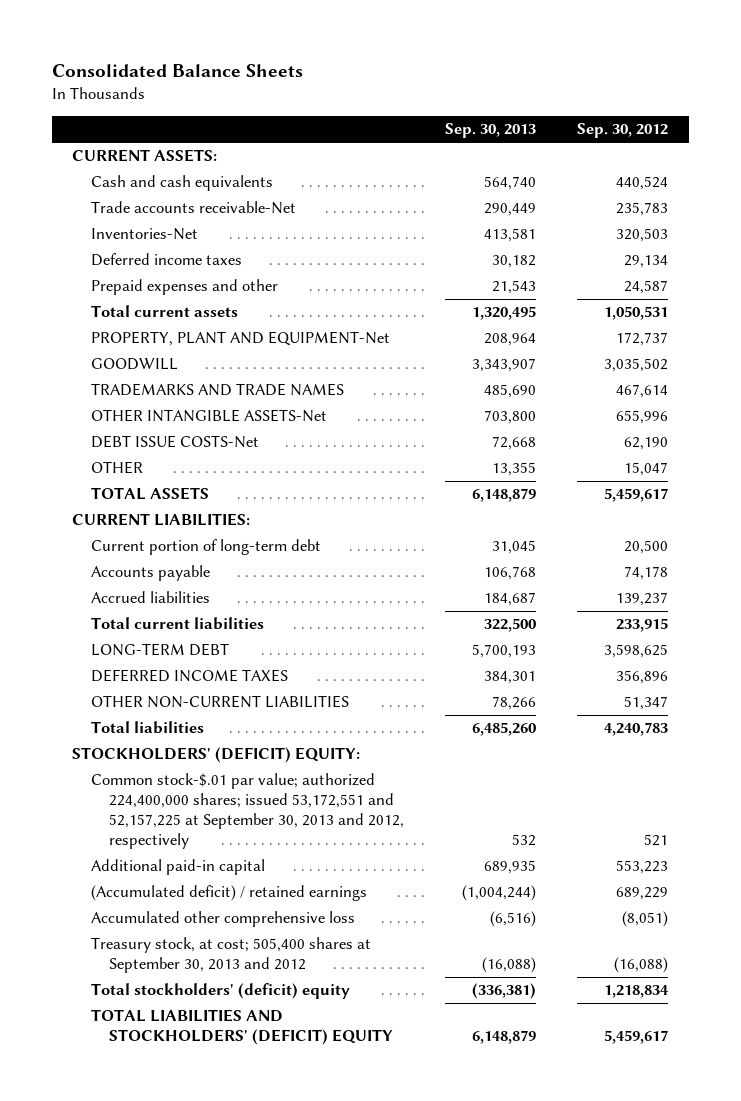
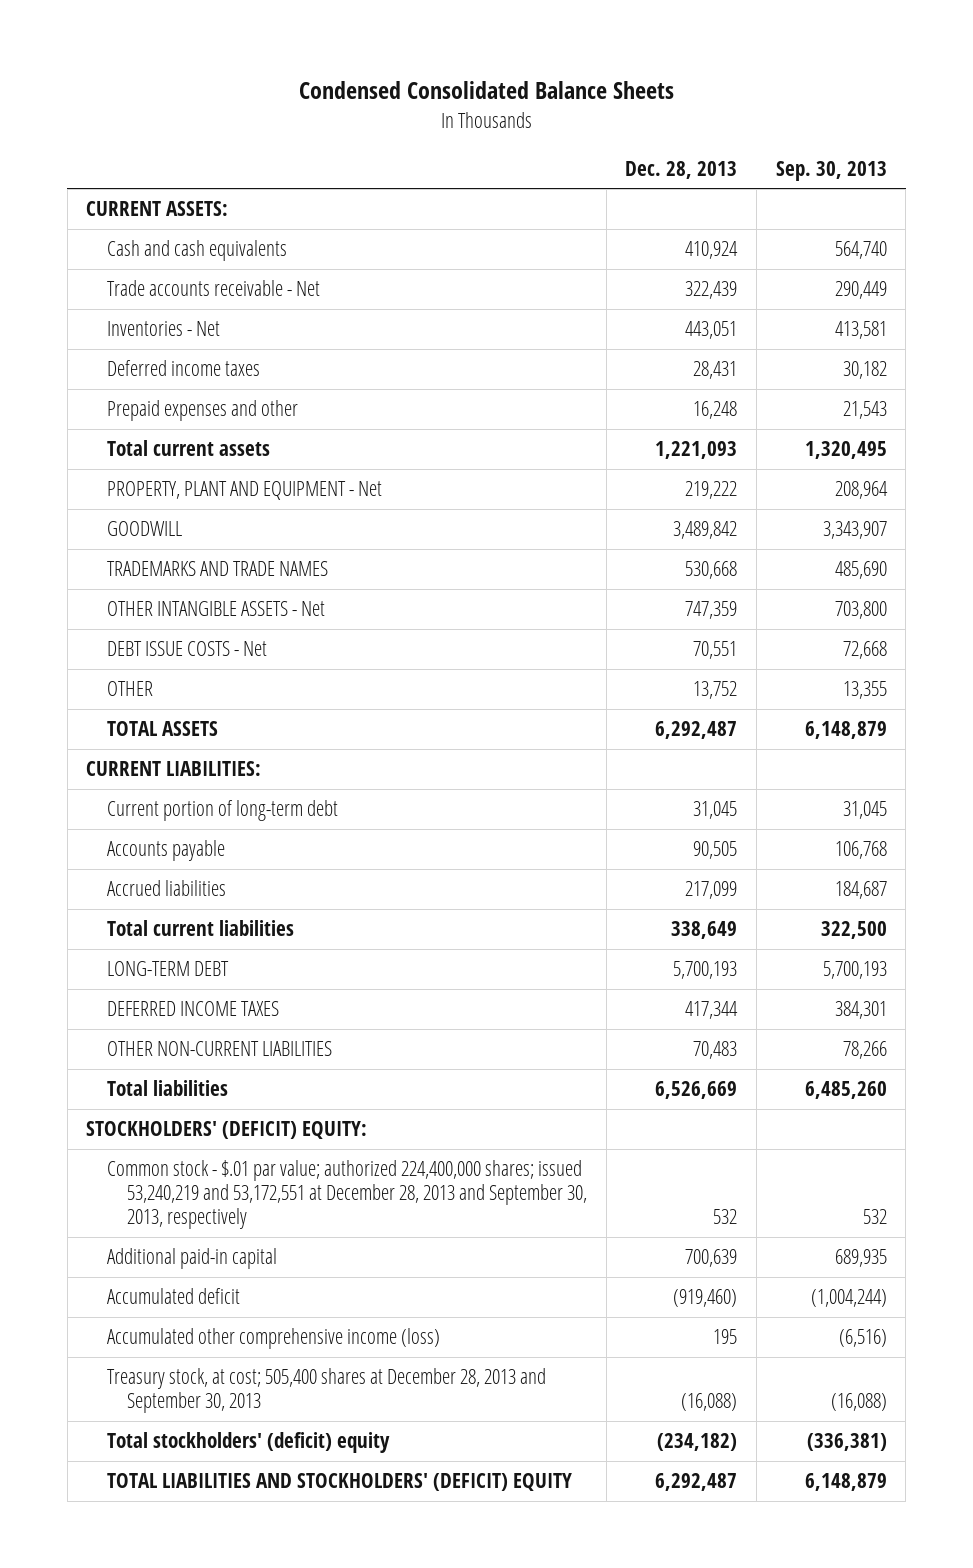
[51,64,303,78] Consolidated Balance Sheets -> [298,81,674,100] Condensed Consolidated Balance Sheets
[577,123,669,139] Sep. 30, 2012 -> none
none -> [625,160,738,179] Dec. 28, 2013
[90,201,296,215] Trade accounts receivable-Net -> [106,280,320,297] Trade accounts receivable - Net
[90,228,198,241] Inventories-Net -> [106,321,220,337] Inventories - Net
[90,331,390,347] PROPERTY, PLANT AND EQUIPMENT-Net -> [106,481,382,501] PROPERTY, PLANT AND EQUIPMENT - Net
[90,409,327,423] OTHER INTANGIBLE ASSETS-Net -> [106,601,325,617] OTHER INTANGIBLE ASSETS - Net
[90,435,259,449] DEBT ISSUE COSTS-Net -> [106,641,267,657] DEBT ISSUE COSTS - Net
[90,773,405,850] Common stock-$.01 par value; authorized 224,400,000 shares; issued 53,172,551 and 52,157,225 at September 30, 2013 and 2012, respectively -> [106,1160,587,1230] Common stock - $.01 par value; authorized 224,400,000 shares; issued 53,240,219 and 53,172,551 at December 28, 2013 and September 30, 2013, respectively
[90,885,367,902] (Accumulated deficit) / retained earnings -> [106,1288,240,1305] Accumulated deficit
[90,911,355,928] Accumulated other comprehensive loss -> [106,1328,440,1350] Accumulated other comprehensive income (loss)
[90,937,371,974] Treasury stock, at cost; 505,400 shares at September 30, 2013 and 2012 -> [106,1368,546,1414] Treasury stock, at cost; 505,400 shares at December 28, 2013 and September 30, 2013

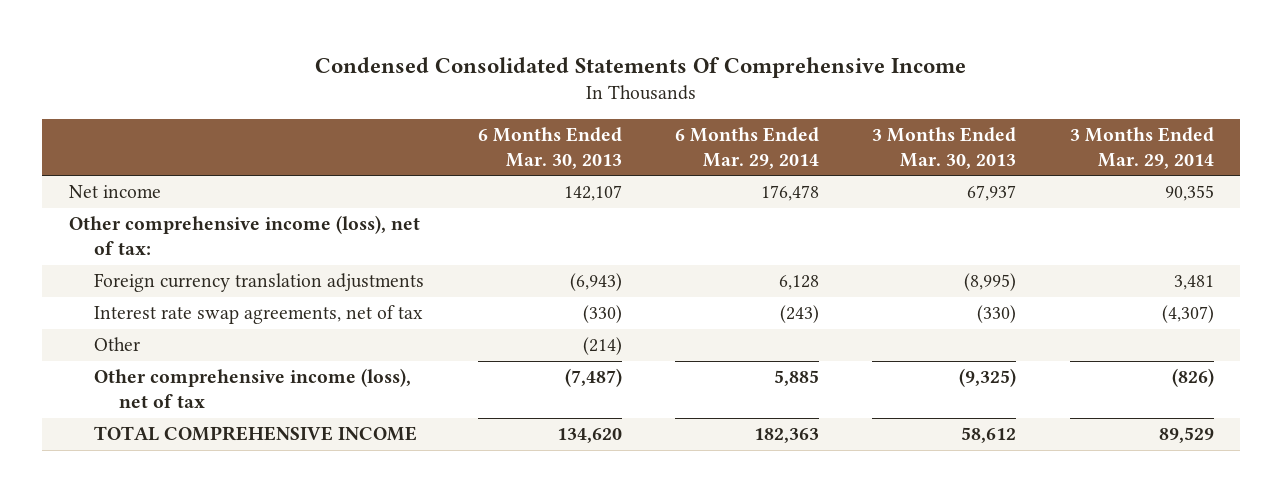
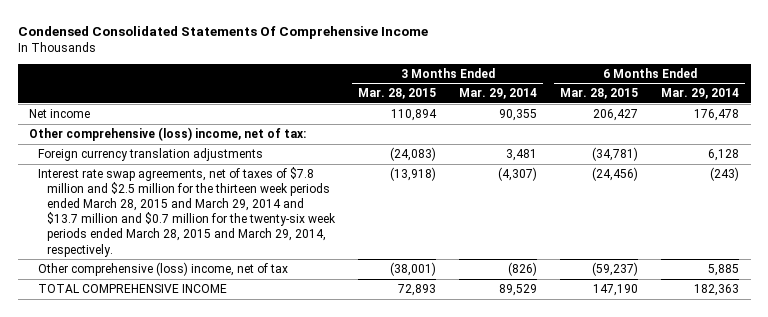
[477,126,622,169] 6 Months Ended Mar. 30, 2013 -> none
[872,126,1017,169] 3 Months Ended Mar. 30, 2013 -> none
none -> [357,88,436,100] Mar. 28, 2015
none -> [560,88,639,100] Mar. 28, 2015
[68,215,420,256] Other comprehensive income (loss), net of tax: -> [29,126,307,141] Other comprehensive (loss) income, net of tax:
[94,337,141,352] Other -> none
[94,305,424,325] Interest rate swap agreements, net of tax -> [37,166,336,257] Interest rate swap agreements, net of taxes of $7.8 million and $2.5 million for the thirteen week periods ended March 28, 2015 and March 29, 2014 and $13.7 million and $0.7 million for the twenty-six week periods ended March 28, 2015 and March 29, 2014, respectively.
[94,368,412,409] Other comprehensive income (loss), net of tax -> [37,261,288,276] Other comprehensive (loss) income, net of tax

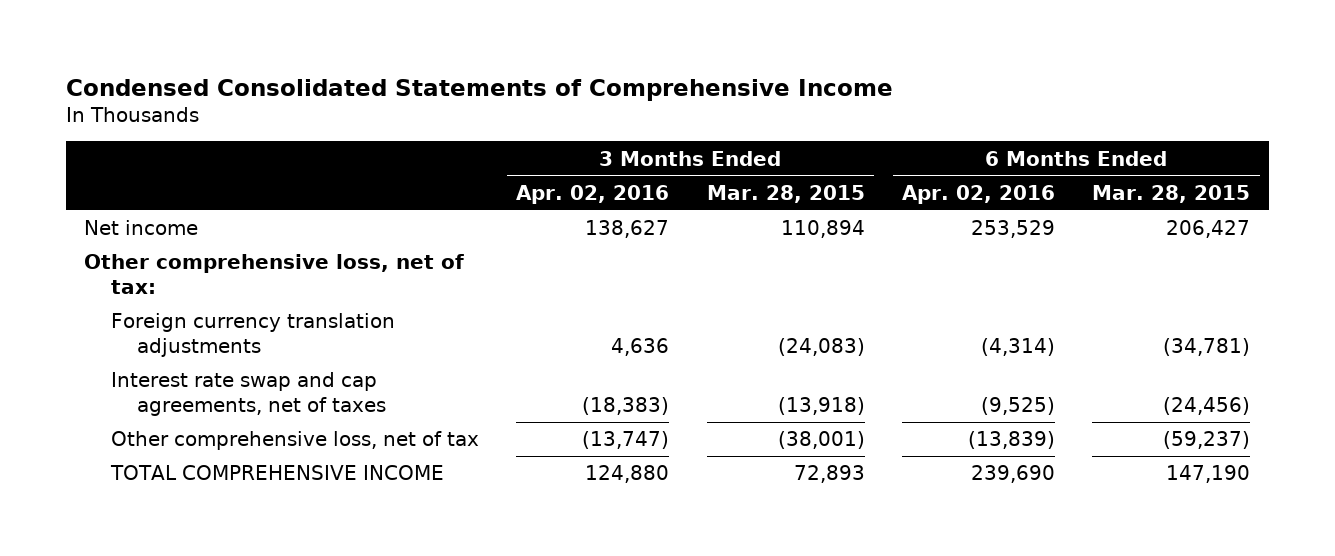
[17,25,428,39] Condensed Consolidated Statements Of Comprehensive Income -> [65,78,893,101] Condensed Consolidated Statements of Comprehensive Income
[459,88,538,100] Mar. 29, 2014 -> none
[661,88,740,100] Mar. 29, 2014 -> none
none -> [516,184,670,204] Apr. 02, 2016
none -> [901,184,1055,204] Apr. 02, 2016
[29,126,307,141] Other comprehensive (loss) income, net of tax: -> [84,254,465,294] Other comprehensive loss, net of tax:
[37,166,336,257] Interest rate swap agreements, net of taxes of $7.8 million and $2.5 million for the thirteen week periods ended March 28, 2015 and March 29, 2014 and $13.7 million and $0.7 million for the twenty-six week periods ended March 28, 2015 and March 29, 2014, respectively. -> [110,372,387,416] Interest rate swap and cap agreements, net of taxes
[37,261,288,276] Other comprehensive (loss) income, net of tax -> [110,431,479,451] Other comprehensive loss, net of tax

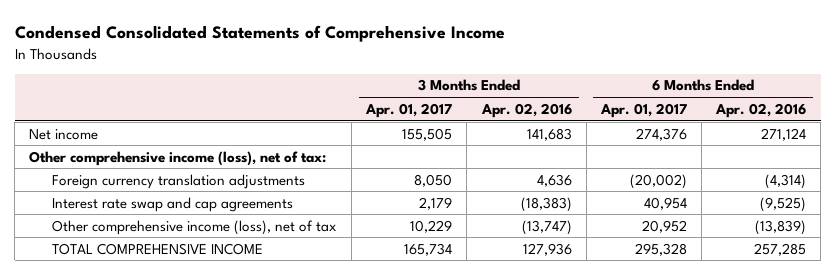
[706,184,865,203] Mar. 28, 2015 -> none
[1092,184,1251,203] Mar. 28, 2015 -> none
none -> [365,102,453,118] Apr. 01, 2017
none -> [599,102,687,118] Apr. 01, 2017
[585,220,670,239] 138,627 -> [526,127,572,141] 141,683
[970,220,1055,239] 253,529 -> [761,127,807,141] 271,124
[84,254,465,294] Other comprehensive loss, net of tax: -> [29,150,327,166] Other comprehensive income (loss), net of tax:
[110,372,387,416] Interest rate swap and cap agreements, net of taxes -> [51,196,293,212] Interest rate swap and cap agreements
[110,431,479,451] Other comprehensive loss, net of tax -> [51,219,337,235] Other comprehensive income (loss), net of tax
[585,465,670,484] 124,880 -> [522,242,572,256] 127,936
[970,465,1055,484] 239,690 -> [754,242,807,256] 257,285

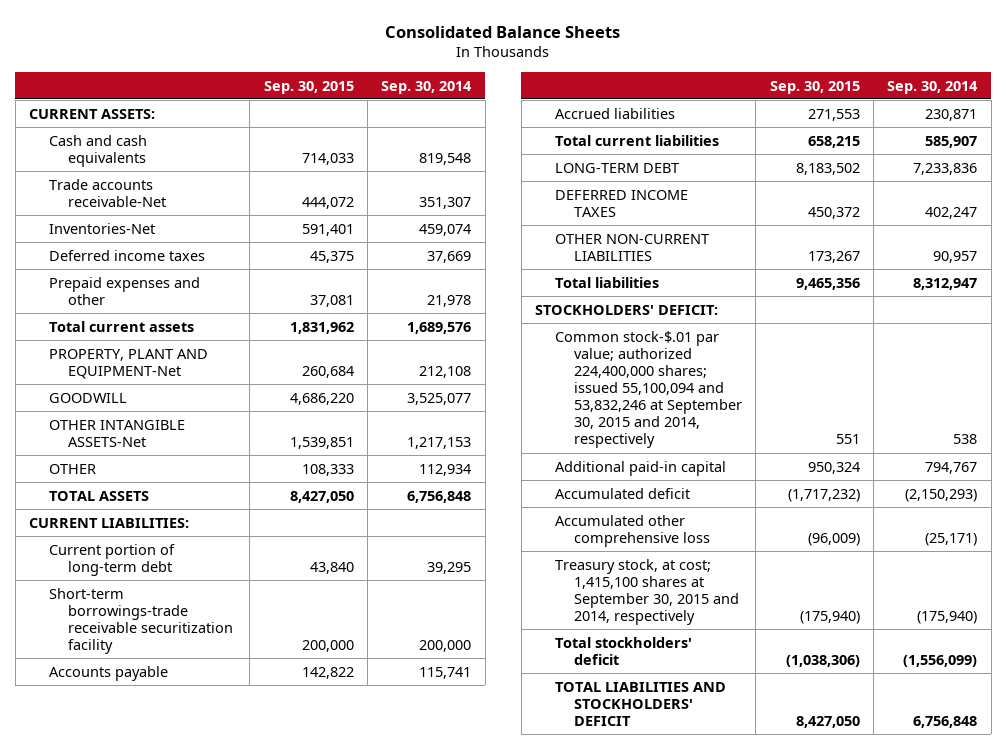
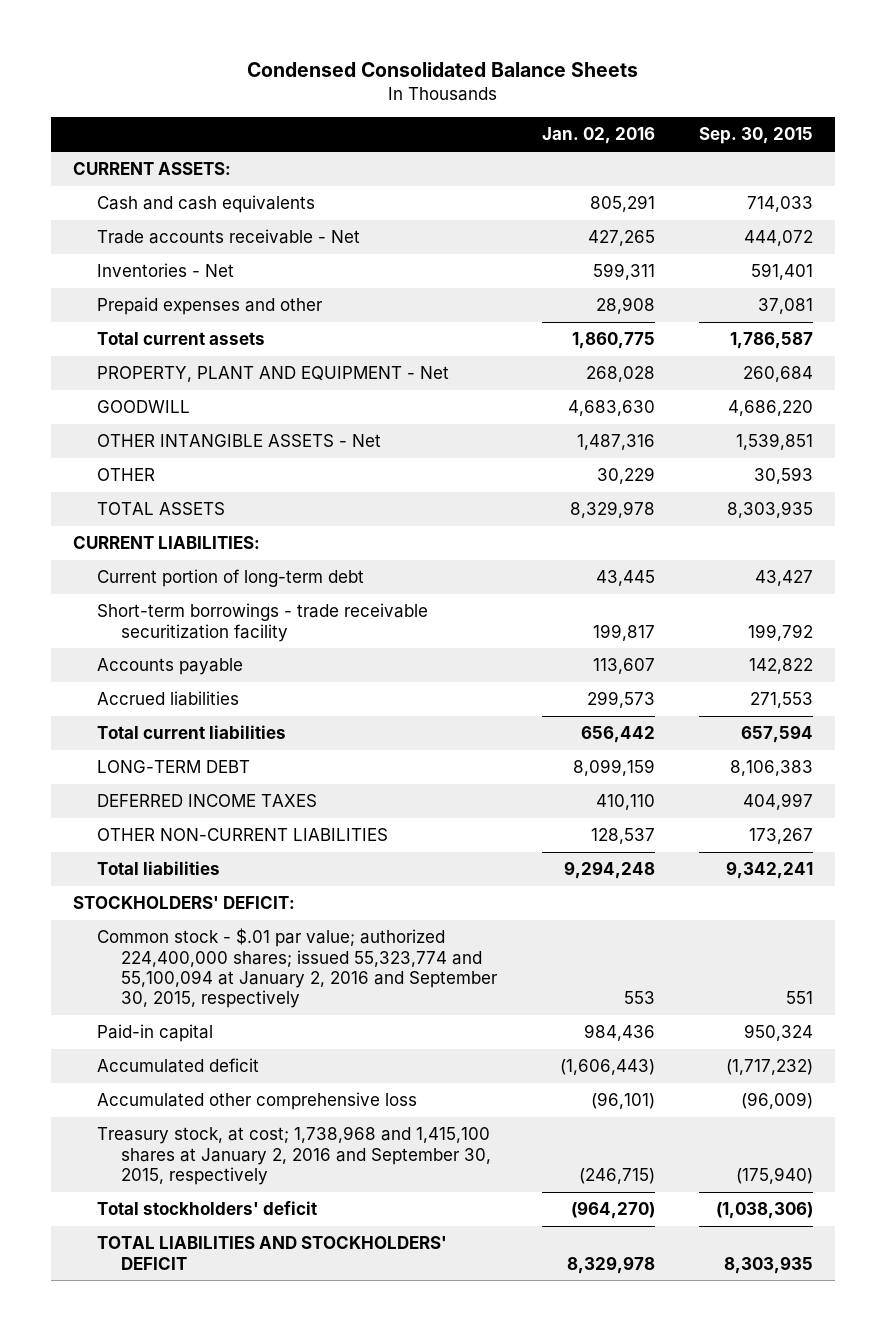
[385,25,621,38] Consolidated Balance Sheets -> [246,62,638,78] Condensed Consolidated Balance Sheets
[381,80,473,94] Sep. 30, 2014 -> none
none -> [541,127,655,145] Jan. 02, 2016
[48,249,205,261] Deferred income taxes -> none
[48,178,167,207] Trade accounts receivable-Net -> [97,229,361,245] Trade accounts receivable - Net
[48,222,155,234] Inventories-Net -> [97,263,235,278] Inventories - Net
[289,321,354,334] 1,831,962 -> [730,332,814,350] 1,786,587
[48,348,208,379] PROPERTY, PLANT AND EQUIPMENT-Net -> [97,366,450,383] PROPERTY, PLANT AND EQUIPMENT - Net
[48,419,185,447] OTHER INTANGIBLE ASSETS-Net -> [97,434,382,448] OTHER INTANGIBLE ASSETS - Net
[301,463,354,476] 108,333 -> [754,467,814,485] 30,593
[289,490,354,503] 8,427,050 -> [727,501,814,519] 8,303,935
[309,561,354,574] 43,840 -> [755,570,814,587] 43,427
[48,587,234,655] Short-term borrowings-trade receivable securitization facility -> [97,603,429,642] Short-term borrowings - trade receivable securitization facility
[301,640,354,653] 200,000 -> [748,623,814,641] 199,792
[807,135,860,148] 658,215 -> [741,725,814,744] 657,594
[795,162,860,175] 8,183,502 -> [730,760,814,777] 8,106,383
[807,206,860,219] 450,372 -> [743,793,814,811] 404,997
[795,277,860,290] 9,465,356 -> [726,861,814,880] 9,342,241
[554,330,743,449] Common stock-$.01 par value; authorized 224,400,000 shares; issued 55,100,094 and 53,832,246 at September 30, 2015 and 2014, respectively -> [97,928,499,1009] Common stock - $.01 par value; authorized 224,400,000 shares; issued 55,323,774 and 55,100,094 at January 2, 2016 and September 30, 2015, respectively
[554,460,726,476] Additional paid-in capital -> [97,1024,214,1043] Paid-in capital
[554,558,740,626] Treasury stock, at cost; 1,415,100 shares at September 30, 2015 and 2014, respectively -> [97,1126,492,1185] Treasury stock, at cost; 1,738,968 and 1,415,100 shares at January 2, 2016 and September 30, 2015, respectively
[795,715,860,728] 8,427,050 -> [724,1255,814,1274] 8,303,935

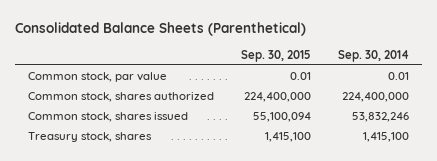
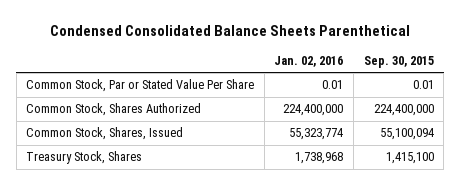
[14,22,306,37] Consolidated Balance Sheets (Parenthetical) -> [49,24,410,36] Condensed Consolidated Balance Sheets Parenthetical
[337,49,409,62] Sep. 30, 2014 -> none
none -> [274,55,344,67] Jan. 02, 2016
[28,72,168,83] Common stock, par value -> [26,79,255,93] Common Stock, Par or Stated Value Per Share
[28,92,215,103] Common stock, shares authorized -> [26,103,202,117] Common Stock, Shares Authorized
[28,112,189,123] Common stock, shares issued -> [26,127,184,141] Common Stock, Shares, Issued
[28,132,153,143] Treasury stock, shares -> [26,151,143,165] Treasury Stock, Shares

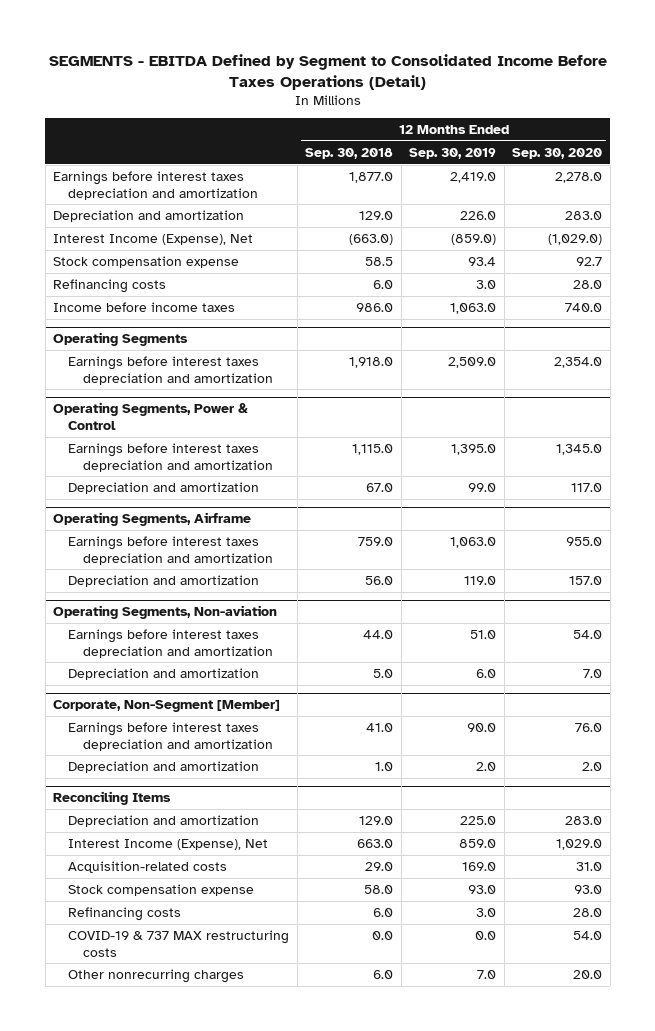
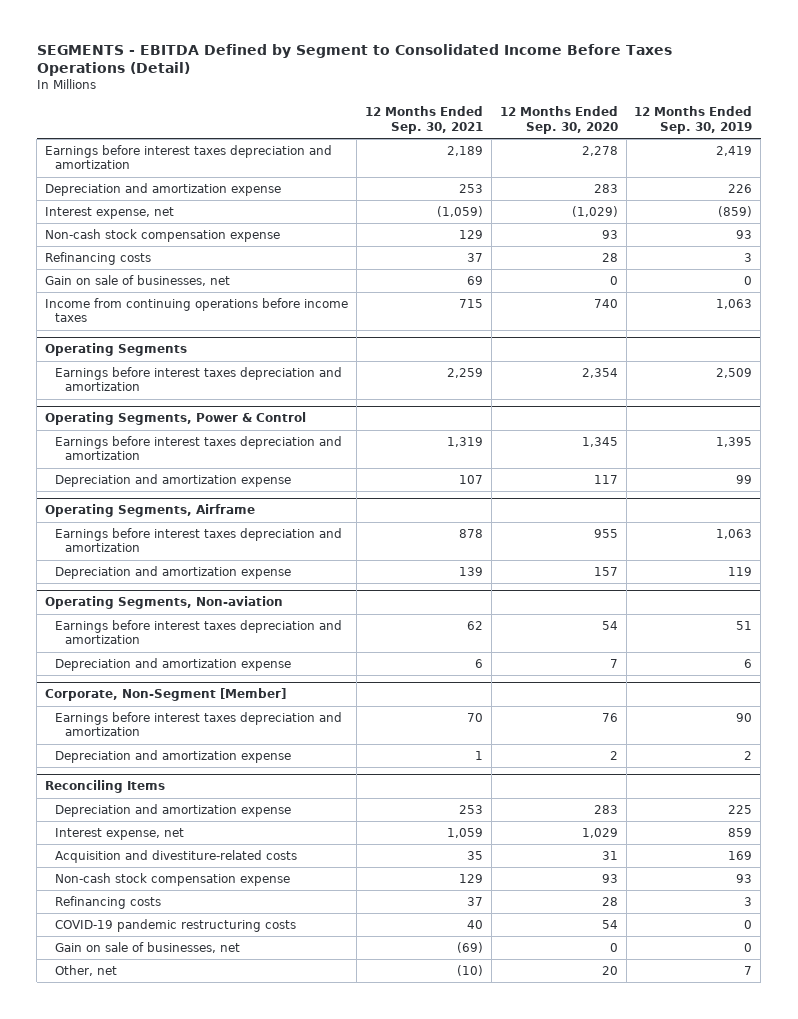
[305,147,394,159] Sep. 30, 2018 -> none
none -> [364,106,483,134] 12 Months Ended Sep. 30, 2021
[450,171,497,183] 2,419.0 -> [716,145,753,156] 2,419
[555,171,603,183] 2,278.0 -> [581,145,618,156] 2,278
[53,209,245,222] Depreciation and amortization -> [45,182,282,196] Depreciation and amortization expense
[460,210,497,220] 226.0 -> [728,183,753,193] 226
[565,210,603,220] 283.0 -> [593,183,618,193] 283
[53,233,254,245] Interest Income (Expense), Net -> [45,206,175,219] Interest expense, net
[451,233,497,245] (859.0) -> [718,205,753,217] (859)
[548,233,603,245] (1,029.0) -> [571,205,618,217] (1,029)
[53,255,240,268] Stock compensation expense -> [45,228,281,242] Non-cash stock compensation expense
[468,256,497,266] 93.4 -> [736,229,753,239] 93
[576,256,603,266] 92.7 -> [601,229,618,239] 93
[476,279,497,289] 3.0 -> [744,252,753,262] 3
[573,279,603,289] 28.0 -> [601,252,618,262] 28
none -> [45,274,231,286] Gain on sale of businesses, net
[53,301,236,312] Income before income taxes -> [45,297,349,323] Income from continuing operations before income taxes
[450,302,497,314] 1,063.0 -> [716,298,753,309] 1,063
[565,302,603,312] 740.0 -> [593,298,618,308] 740
[448,356,497,368] 2,509.0 -> [716,367,753,378] 2,509
[554,356,603,368] 2,354.0 -> [581,367,618,378] 2,354
[451,443,497,455] 1,395.0 -> [716,436,753,447] 1,395
[556,443,603,455] 1,345.0 -> [581,436,618,447] 1,345
[68,481,260,494] Depreciation and amortization -> [54,473,291,487] Depreciation and amortization expense
[468,482,497,492] 99.0 -> [736,474,753,484] 99
[571,482,603,492] 117.0 -> [593,474,618,484] 117
[450,536,497,548] 1,063.0 -> [716,528,753,539] 1,063
[566,536,603,546] 955.0 -> [593,528,618,538] 955
[68,574,260,587] Depreciation and amortization -> [54,565,291,579] Depreciation and amortization expense
[464,575,497,585] 119.0 -> [728,566,753,576] 119
[569,575,603,585] 157.0 -> [593,566,618,576] 157
[470,629,497,639] 51.0 -> [736,620,753,630] 51
[573,629,603,639] 54.0 -> [601,620,618,630] 54
[68,667,260,680] Depreciation and amortization -> [54,657,291,671] Depreciation and amortization expense
[476,668,497,678] 6.0 -> [744,658,753,668] 6
[583,668,603,678] 7.0 -> [609,658,618,668] 7
[467,722,497,732] 90.0 -> [736,712,753,722] 90
[575,722,603,732] 76.0 -> [601,712,618,722] 76
[68,760,260,773] Depreciation and amortization -> [54,749,291,763] Depreciation and amortization expense
[476,761,497,771] 2.0 -> [744,750,753,760] 2
[582,761,603,771] 2.0 -> [609,750,618,760] 2
[68,814,260,827] Depreciation and amortization -> [54,803,291,817] Depreciation and amortization expense
[460,815,497,825] 225.0 -> [728,804,753,814] 225
[565,815,603,825] 283.0 -> [593,804,618,814] 283
[68,838,269,850] Interest Income (Expense), Net -> [54,827,184,840] Interest expense, net
[459,838,497,848] 859.0 -> [728,827,753,837] 859
[556,838,603,850] 1,029.0 -> [581,827,618,838] 1,029
[68,860,228,873] Acquisition-related costs -> [54,849,297,863] Acquisition and divestiture-related costs
[462,861,497,871] 169.0 -> [728,850,753,860] 169
[576,861,603,871] 31.0 -> [601,850,618,860] 31
[68,883,255,896] Stock compensation expense -> [54,872,290,886] Non-cash stock compensation expense
[468,884,497,894] 93.0 -> [736,873,753,883] 93
[574,884,603,894] 93.0 -> [601,873,618,883] 93
[476,907,497,917] 3.0 -> [744,896,753,906] 3
[573,907,603,917] 28.0 -> [601,896,618,906] 28
[68,929,290,957] COVID-19 & 737 MAX restructuring costs -> [54,918,296,932] COVID-19 pandemic restructuring costs
[475,930,497,940] 0.0 -> [744,919,753,929] 0
[573,930,603,940] 54.0 -> [601,919,618,929] 54
none -> [54,941,240,953] Gain on sale of businesses, net
[68,968,245,983] Other nonrecurring charges -> [54,964,117,976] Other, net
[477,969,497,979] 7.0 -> [744,965,753,975] 7
[573,969,603,979] 20.0 -> [601,965,618,975] 20

